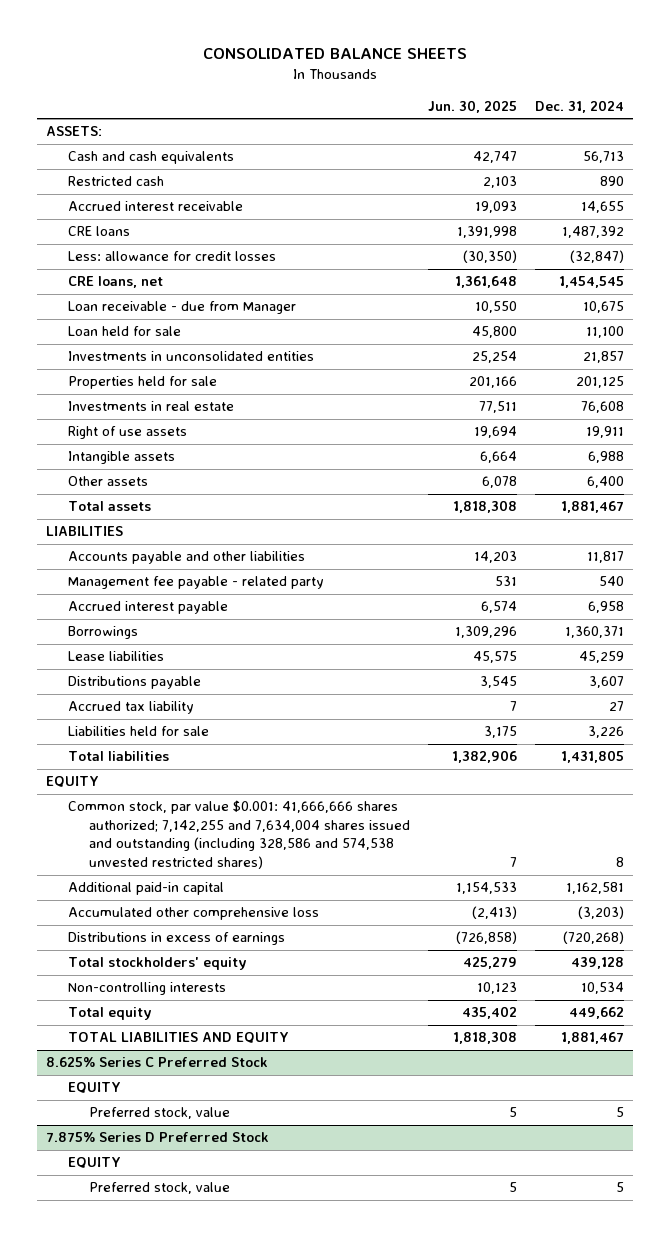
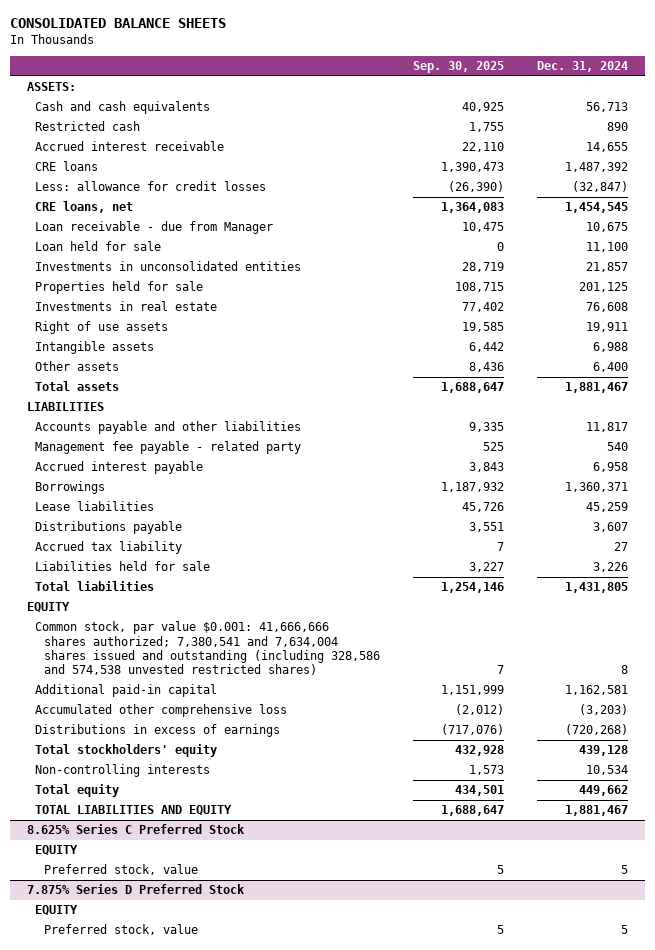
[428,99,518,113] Jun. 30, 2025 -> none
none -> [412,61,504,74] Sep. 30, 2025
[67,800,411,869] Common stock, par value $0.001: 41,666,666 shares authorized; 7,142,255 and 7,634,004 shares issued and outstanding (including 328,586 and 574,538 unvested restricted shares) -> [35,621,380,676] Common stock, par value $0.001: 41,666,666 shares authorized; 7,380,541 and 7,634,004 shares issued and outstanding (including 328,586 and 574,538 unvested restricted shares)

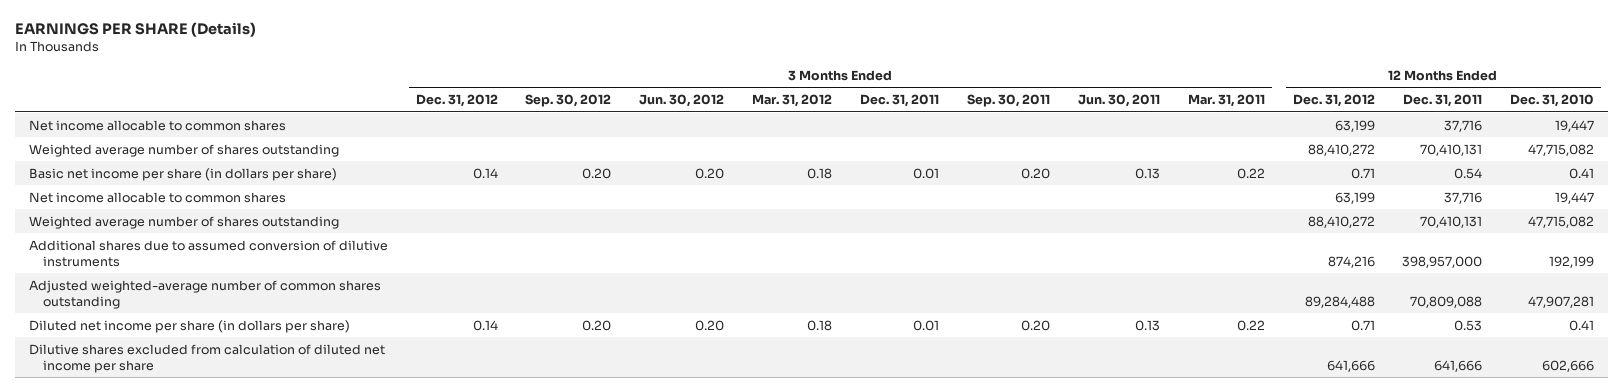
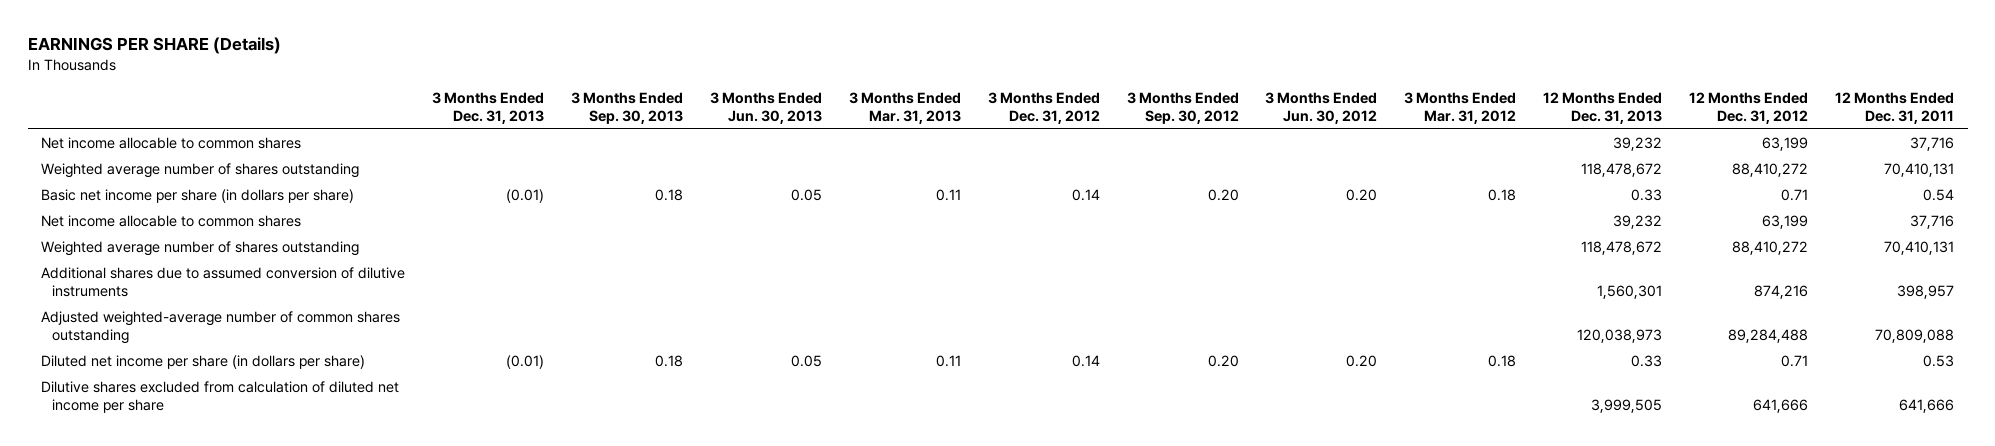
[860,94,940,108] Dec. 31, 2011 -> none
[966,94,1050,108] Sep. 30, 2011 -> none
[1077,94,1160,108] Jun. 30, 2011 -> none
[1187,94,1265,108] Mar. 31, 2011 -> none
[1510,94,1595,108] Dec. 31, 2010 -> none
none -> [431,91,544,124] 3 Months Ended Dec. 31, 2013
none -> [570,91,683,124] 3 Months Ended Sep. 30, 2013
none -> [709,91,822,124] 3 Months Ended Jun. 30, 2013
none -> [848,91,961,124] 3 Months Ended Mar. 31, 2013
none -> [1543,91,1663,124] 12 Months Ended Dec. 31, 2013
[1402,255,1483,268] 398,957,000 -> [1897,284,1955,299] 398,957

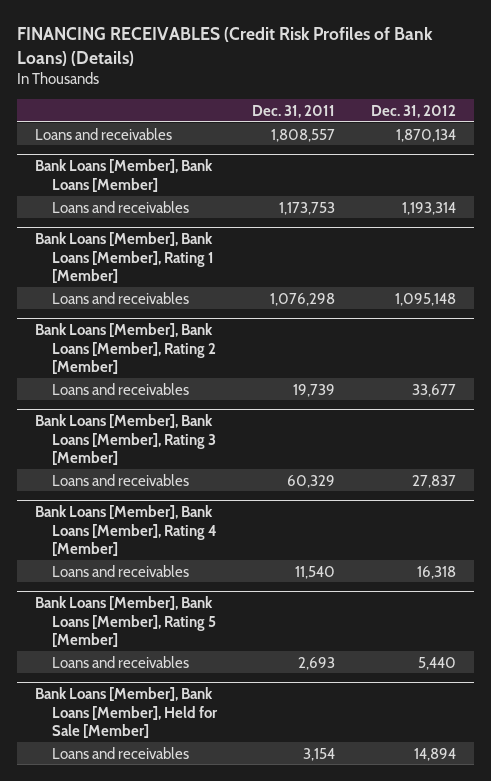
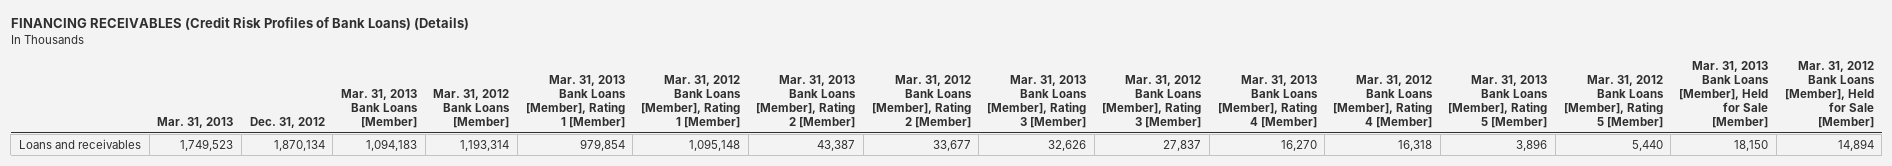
[252,104,336,118] Dec. 31, 2011 -> none
none -> [157,117,234,129] Mar. 31, 2013
none -> [341,89,419,129] Mar. 31, 2013 Bank Loans [Member]
none -> [433,89,511,129] Mar. 31, 2012 Bank Loans [Member]
none -> [525,75,626,129] Mar. 31, 2013 Bank Loans [Member], Rating 1 [Member]
none -> [641,75,742,129] Mar. 31, 2012 Bank Loans [Member], Rating 1 [Member]
none -> [756,75,857,129] Mar. 31, 2013 Bank Loans [Member], Rating 2 [Member]
none -> [871,75,972,129] Mar. 31, 2012 Bank Loans [Member], Rating 2 [Member]
none -> [987,75,1088,129] Mar. 31, 2013 Bank Loans [Member], Rating 3 [Member]
none -> [1102,75,1203,129] Mar. 31, 2012 Bank Loans [Member], Rating 3 [Member]
none -> [1217,75,1318,129] Mar. 31, 2013 Bank Loans [Member], Rating 4 [Member]
none -> [1333,75,1434,129] Mar. 31, 2012 Bank Loans [Member], Rating 4 [Member]
none -> [1448,75,1549,129] Mar. 31, 2013 Bank Loans [Member], Rating 5 [Member]
none -> [1563,75,1664,129] Mar. 31, 2012 Bank Loans [Member], Rating 5 [Member]
none -> [1679,61,1770,129] Mar. 31, 2013 Bank Loans [Member], Held for Sale [Member]
none -> [1784,61,1875,129] Mar. 31, 2012 Bank Loans [Member], Held for Sale [Member]
[34,158,213,192] Bank Loans [Member], Bank Loans [Member] -> none
[51,200,189,213] Loans and receivables -> none
[34,231,214,284] Bank Loans [Member], Bank Loans [Member], Rating 1 [Member] -> none
[51,291,189,304] Loans and receivables -> none
[34,322,216,375] Bank Loans [Member], Bank Loans [Member], Rating 2 [Member] -> none
[51,382,189,395] Loans and receivables -> none
[34,413,216,466] Bank Loans [Member], Bank Loans [Member], Rating 3 [Member] -> none
[51,473,189,486] Loans and receivables -> none
[34,504,217,557] Bank Loans [Member], Bank Loans [Member], Rating 4 [Member] -> none
[51,564,189,577] Loans and receivables -> none
[34,595,216,648] Bank Loans [Member], Bank Loans [Member], Rating 5 [Member] -> none
[51,655,189,668] Loans and receivables -> none
[34,686,218,739] Bank Loans [Member], Bank Loans [Member], Held for Sale [Member] -> none
[51,746,189,759] Loans and receivables -> none

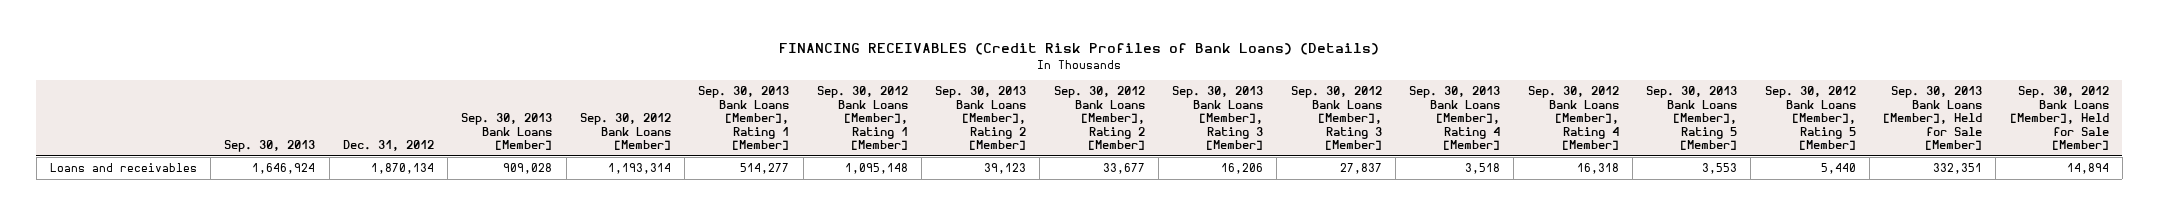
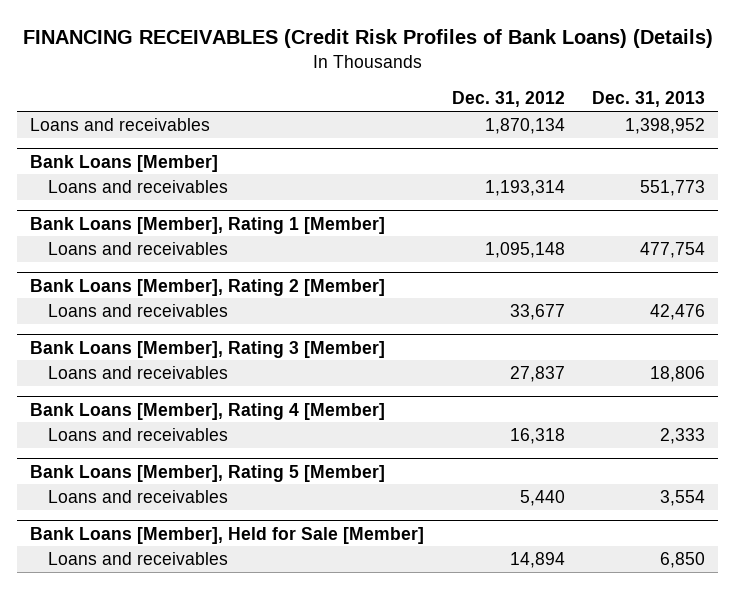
[224,140,316,153] Sep. 30, 2013 -> none
[461,113,553,151] Sep. 30, 2013 Bank Loans [Member] -> none
[579,113,671,151] Sep. 30, 2012 Bank Loans [Member] -> none
[698,85,790,151] Sep. 30, 2013 Bank Loans [Member], Rating 1 [Member] -> none
[816,85,908,151] Sep. 30, 2012 Bank Loans [Member], Rating 1 [Member] -> none
[935,85,1027,151] Sep. 30, 2013 Bank Loans [Member], Rating 2 [Member] -> none
[1053,85,1145,151] Sep. 30, 2012 Bank Loans [Member], Rating 2 [Member] -> none
[1172,85,1264,151] Sep. 30, 2013 Bank Loans [Member], Rating 3 [Member] -> none
[1290,85,1382,151] Sep. 30, 2012 Bank Loans [Member], Rating 3 [Member] -> none
[1409,85,1501,151] Sep. 30, 2013 Bank Loans [Member], Rating 4 [Member] -> none
[1527,85,1619,151] Sep. 30, 2012 Bank Loans [Member], Rating 4 [Member] -> none
[1646,85,1738,151] Sep. 30, 2013 Bank Loans [Member], Rating 5 [Member] -> none
[1764,85,1856,151] Sep. 30, 2012 Bank Loans [Member], Rating 5 [Member] -> none
[1883,85,1983,151] Sep. 30, 2013 Bank Loans [Member], Held for Sale [Member] -> none
[2009,85,2109,151] Sep. 30, 2012 Bank Loans [Member], Held for Sale [Member] -> none
none -> [591,91,705,108] Dec. 31, 2013
none -> [30,154,219,172] Bank Loans [Member]
none -> [47,180,228,194] Loans and receivables
none -> [30,216,386,234] Bank Loans [Member], Rating 1 [Member]
none -> [47,242,228,256] Loans and receivables
none -> [30,278,386,296] Bank Loans [Member], Rating 2 [Member]
none -> [47,304,228,318] Loans and receivables
none -> [30,340,386,358] Bank Loans [Member], Rating 3 [Member]
none -> [47,366,228,380] Loans and receivables
none -> [30,402,386,420] Bank Loans [Member], Rating 4 [Member]
none -> [47,428,228,442] Loans and receivables
none -> [30,464,386,482] Bank Loans [Member], Rating 5 [Member]
none -> [47,490,228,504] Loans and receivables
none -> [30,526,425,544] Bank Loans [Member], Held for Sale [Member]
none -> [47,552,228,566] Loans and receivables

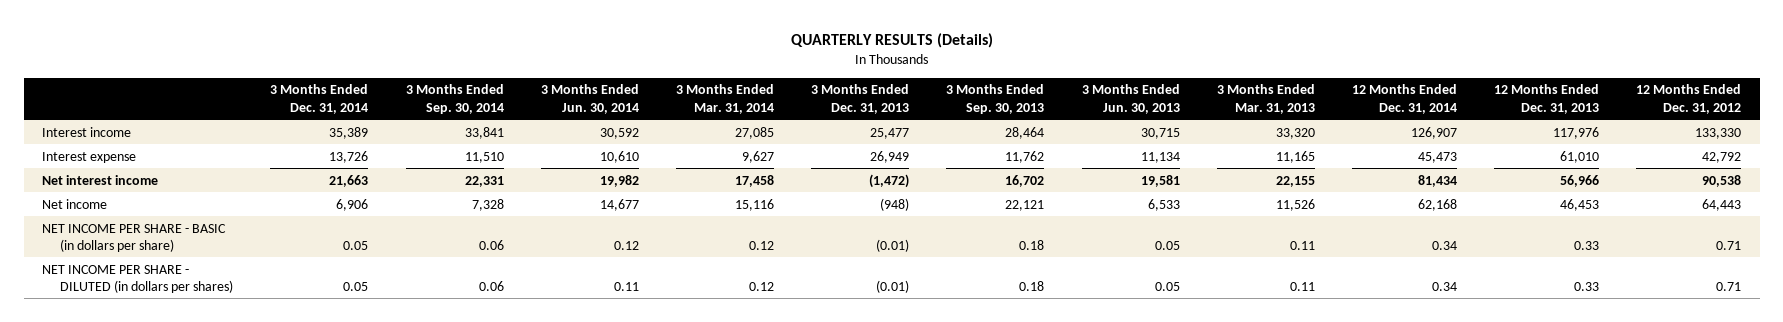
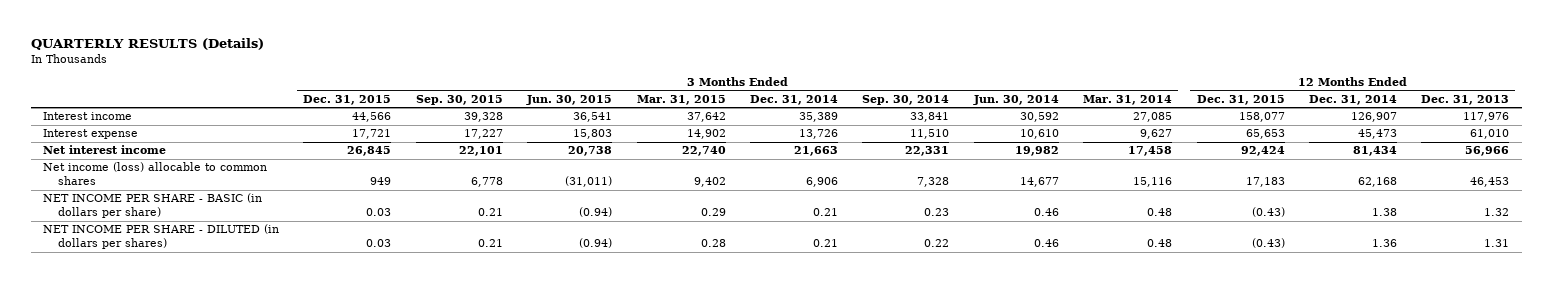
[811,84,910,114] 3 Months Ended Dec. 31, 2013 -> none
[946,84,1045,114] 3 Months Ended Sep. 30, 2013 -> none
[1081,84,1180,114] 3 Months Ended Jun. 30, 2013 -> none
[1216,84,1315,114] 3 Months Ended Mar. 31, 2013 -> none
[1636,84,1742,114] 12 Months Ended Dec. 31, 2012 -> none
none -> [303,95,392,106] Dec. 31, 2015
none -> [415,95,503,106] Sep. 30, 2015
none -> [526,95,613,106] Jun. 30, 2015
none -> [636,95,726,106] Mar. 31, 2015
none -> [1196,95,1285,106] Dec. 31, 2015
[42,198,108,209] Net income -> [43,162,268,186] Net income (loss) allocable to common shares
[343,240,369,250] 0.05 -> [813,208,839,217] 0.21
[478,239,504,250] 0.06 -> [924,208,950,217] 0.23
[613,240,639,250] 0.12 -> [1033,208,1059,217] 0.46
[748,240,774,250] 0.12 -> [1147,208,1173,217] 0.48
[1431,240,1457,250] 0.34 -> [1371,208,1397,217] 1.38
[1574,240,1600,250] 0.33 -> [1484,208,1510,217] 1.32
[343,281,369,291] 0.05 -> [813,239,839,248] 0.21
[478,280,504,291] 0.06 -> [924,239,950,248] 0.22
[613,281,639,291] 0.11 -> [1033,239,1059,248] 0.46
[748,281,774,291] 0.12 -> [1147,239,1173,248] 0.48
[1431,281,1457,291] 0.34 -> [1371,239,1397,248] 1.36
[1574,281,1600,291] 0.33 -> [1484,239,1510,248] 1.31

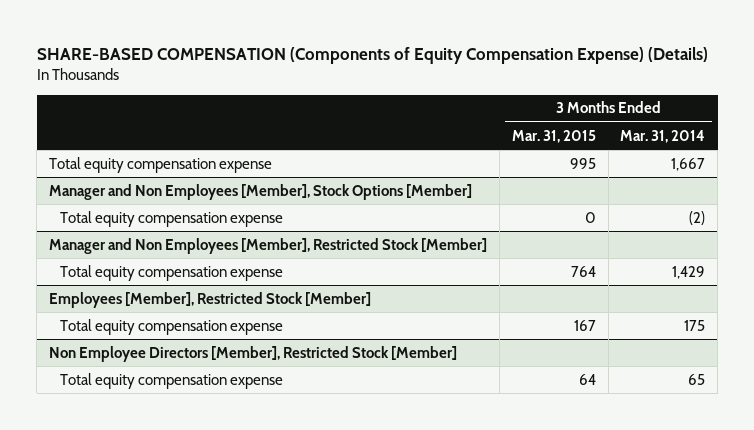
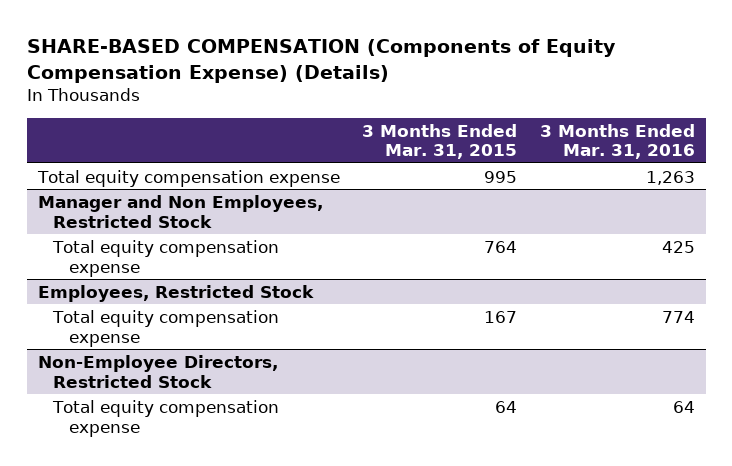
[620,129,706,143] Mar. 31, 2014 -> none
none -> [539,123,695,160] 3 Months Ended Mar. 31, 2016
[48,183,472,200] Manager and Non Employees [Member], Stock Options [Member] -> none
[60,210,284,227] Total equity compensation expense -> none
[48,237,487,254] Manager and Non Employees [Member], Restricted Stock [Member] -> [37,194,323,228] Manager and Non Employees, Restricted Stock
[48,291,371,308] Employees [Member], Restricted Stock [Member] -> [37,284,314,302] Employees, Restricted Stock
[48,345,457,362] Non Employee Directors [Member], Restricted Stock [Member] -> [37,354,278,388] Non-Employee Directors, Restricted Stock

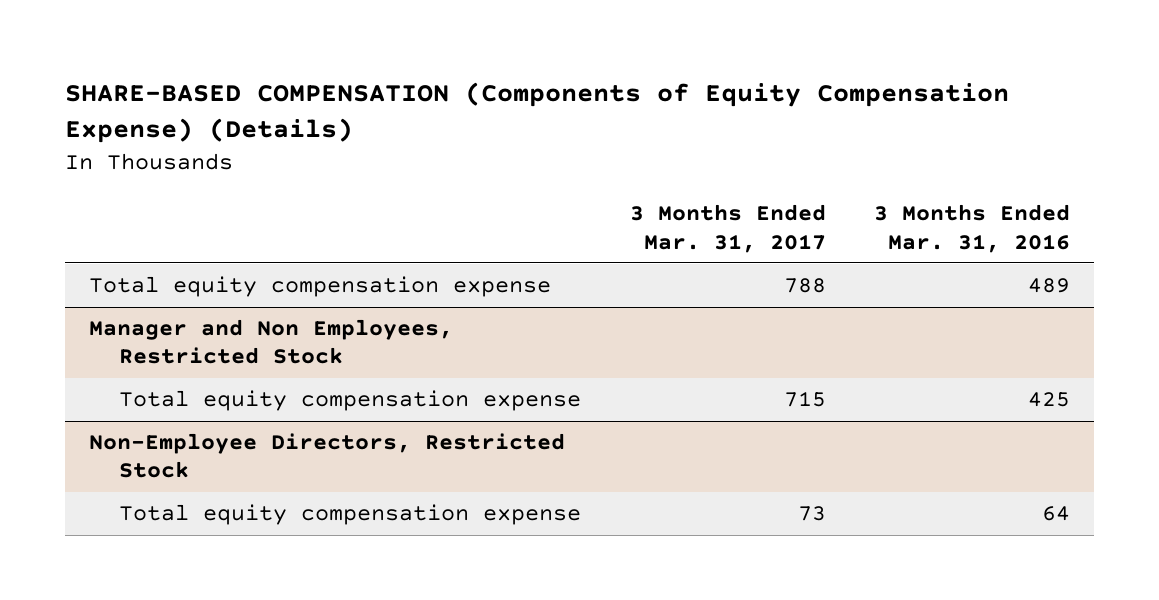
[362,123,518,160] 3 Months Ended Mar. 31, 2015 -> none
none -> [629,204,826,253] 3 Months Ended Mar. 31, 2017
[645,170,695,185] 1,263 -> [1028,278,1071,294] 489
[37,284,314,302] Employees, Restricted Stock -> none
[52,309,280,347] Total equity compensation expense -> none

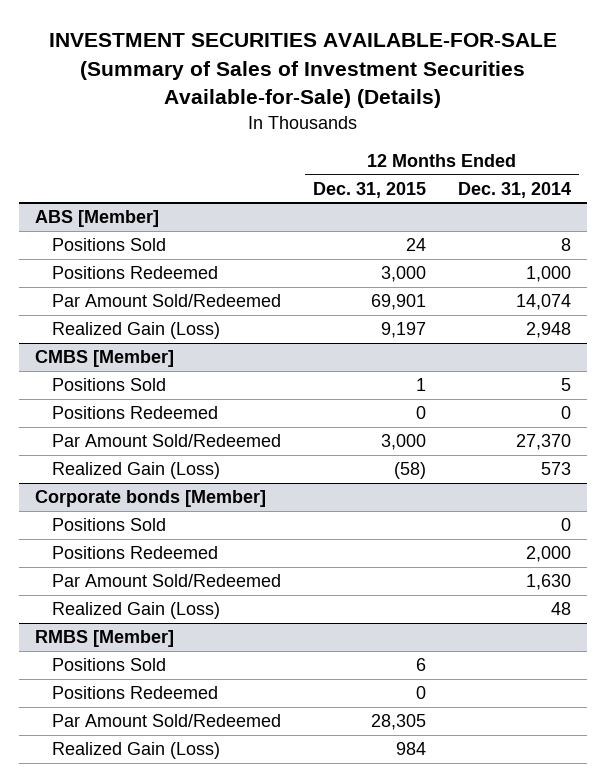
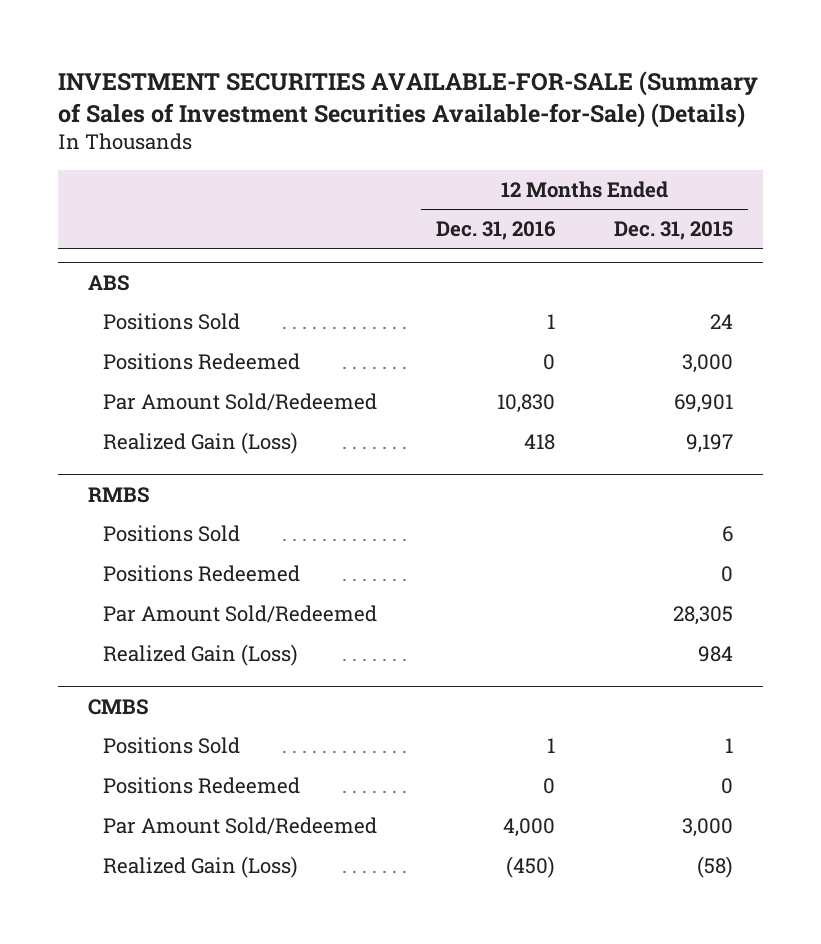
[457,181,571,198] Dec. 31, 2014 -> none
none -> [436,221,557,241] Dec. 31, 2016
[35,210,160,228] ABS [Member] -> [87,274,129,291] ABS
[35,350,175,368] CMBS [Member] -> none
[51,378,166,392] Positions Sold -> none
[51,406,218,420] Positions Redeemed -> none
[51,434,281,448] Par Amount Sold/Redeemed -> none
[51,462,220,480] Realized Gain (Loss) -> none
[35,490,267,508] Corporate bonds [Member] -> none
[51,518,166,532] Positions Sold -> none
[51,546,218,560] Positions Redeemed -> none
[51,574,281,588] Par Amount Sold/Redeemed -> none
[51,602,220,620] Realized Gain (Loss) -> none
[35,630,175,648] RMBS [Member] -> [87,486,149,503] RMBS
none -> [87,698,148,715] CMBS
none -> [102,737,240,755] Positions Sold
none -> [102,777,300,795] Positions Redeemed
none -> [102,817,377,836] Par Amount Sold/Redeemed
none -> [102,856,298,879] Realized Gain (Loss)

